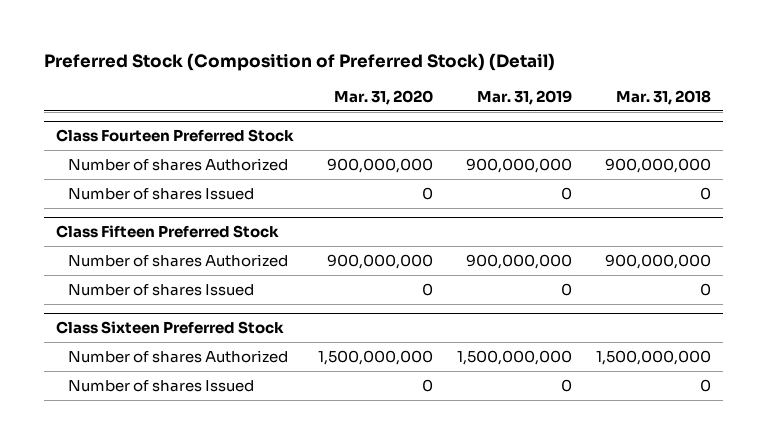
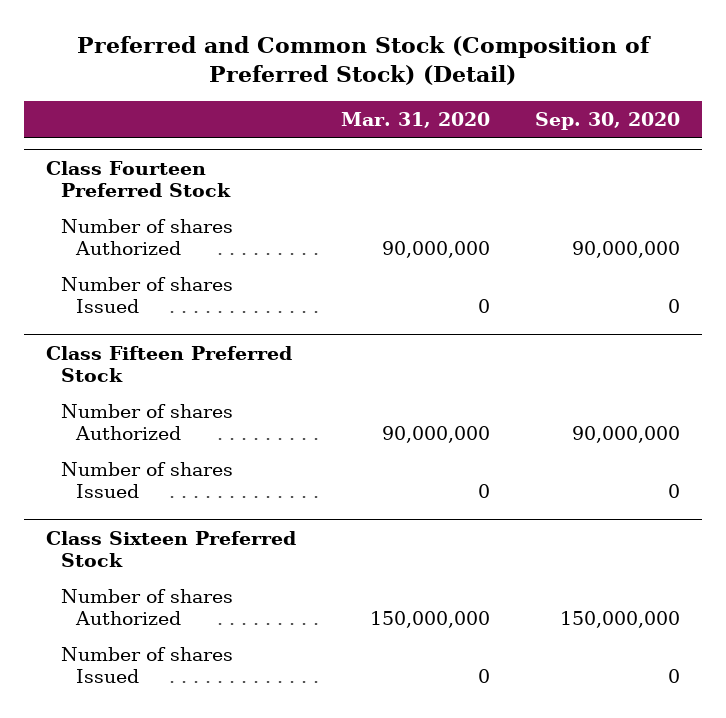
[43,52,555,71] Preferred Stock (Composition of Preferred Stock) (Detail) -> [76,36,651,86] Preferred and Common Stock (Composition of Preferred Stock) (Detail)
[476,89,572,105] Mar. 31, 2019 -> none
[615,89,711,105] Mar. 31, 2018 -> none
none -> [534,112,680,131] Sep. 30, 2020
[326,157,433,173] 900,000,000 -> [381,240,490,258] 90,000,000
[326,253,433,269] 900,000,000 -> [381,425,490,443] 90,000,000
[317,349,433,365] 1,500,000,000 -> [369,610,490,628] 150,000,000

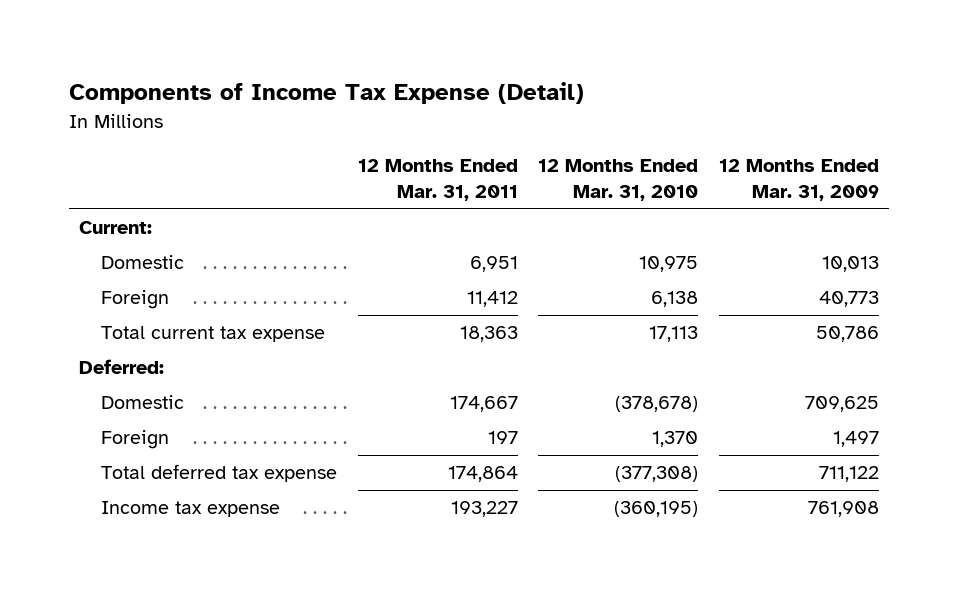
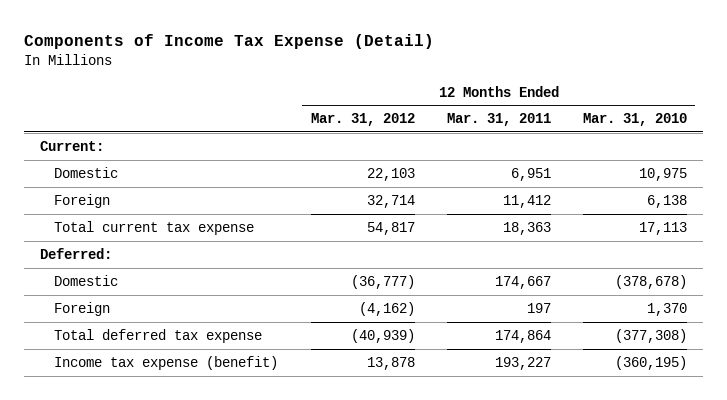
[718,159,879,202] 12 Months Ended Mar. 31, 2009 -> none
none -> [310,113,415,127] Mar. 31, 2012
[100,501,280,518] Income tax expense -> [54,355,279,370] Income tax expense (benefit)

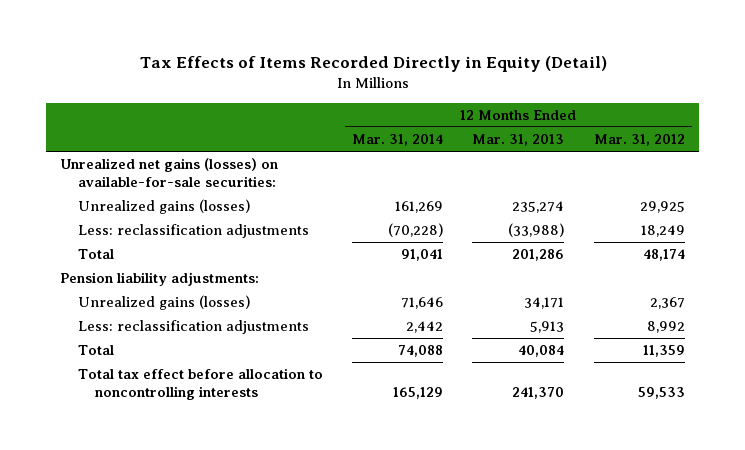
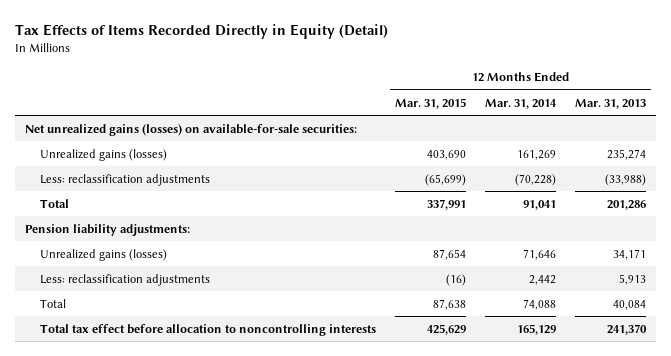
[593,134,685,147] Mar. 31, 2012 -> none
none -> [394,97,466,109] Mar. 31, 2015
[60,158,279,187] Unrealized net gains (losses) on available-for-sale securities: -> [24,123,357,136] Net unrealized gains (losses) on available-for-sale securities:

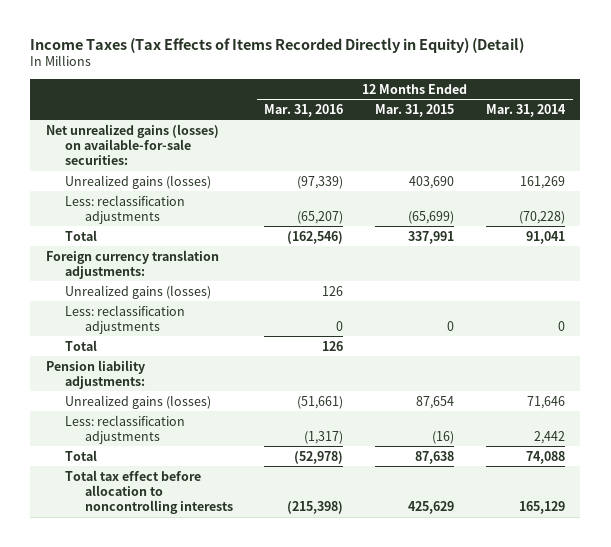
[15,23,389,39] Tax Effects of Items Recorded Directly in Equity (Detail) -> [30,37,525,53] Income Taxes (Tax Effects of Items Recorded Directly in Equity) (Detail)
[575,98,647,109] Mar. 31, 2013 -> none
none -> [264,103,344,117] Mar. 31, 2016
none -> [46,249,220,279] Foreign currency translation adjustments:
none -> [65,284,212,299] Unrealized gains (losses)
none -> [65,304,186,334] Less: reclassification adjustments
none -> [65,339,98,351] Total

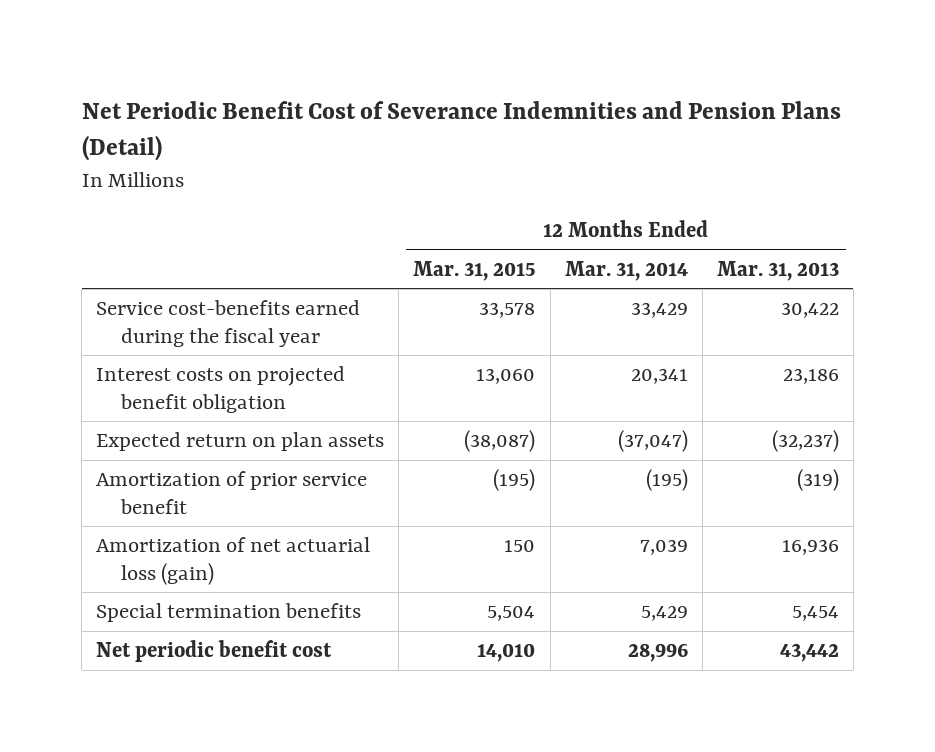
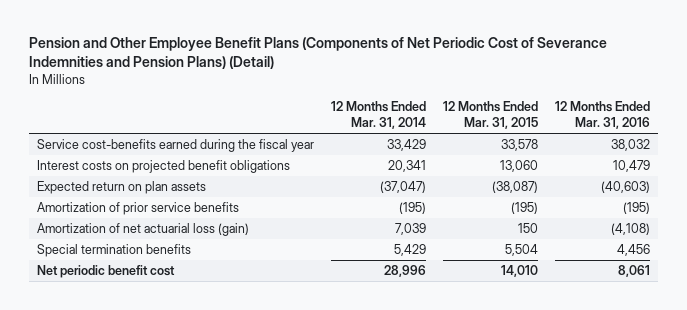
[81,100,841,162] Net Periodic Benefit Cost of Severance Indemnities and Pension Plans (Detail) -> [29,37,608,70] Pension and Other Employee Benefit Plans (Components of Net Periodic Cost of Severance Indemnities and Pension Plans) (Detail)
[716,260,839,281] Mar. 31, 2013 -> none
none -> [554,101,650,130] 12 Months Ended Mar. 31, 2016
[96,366,346,413] Interest costs on projected benefit obligation -> [37,159,291,173] Interest costs on projected benefit obligations
[96,471,368,514] Amortization of prior service benefit -> [37,201,240,215] Amortization of prior service benefits

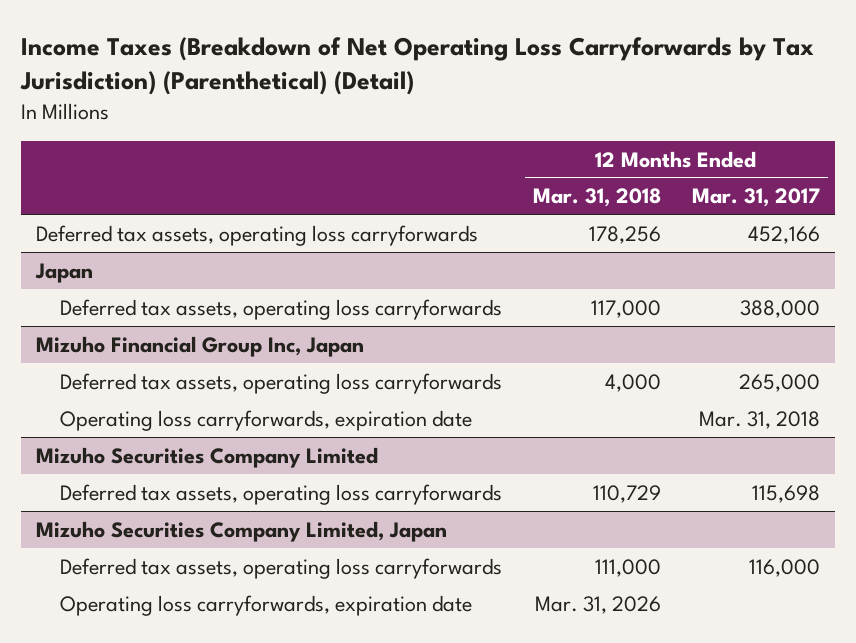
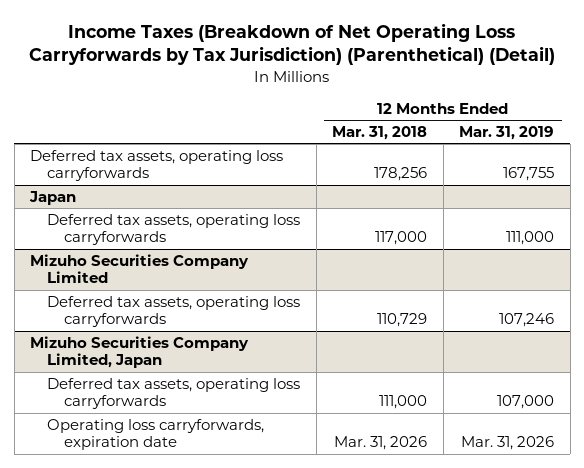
[691,188,820,208] Mar. 31, 2017 -> none
none -> [459,125,555,140] Mar. 31, 2019
[36,335,365,357] Mizuho Financial Group Inc, Japan -> none
[59,372,502,394] Deferred tax assets, operating loss carryforwards -> none
[59,409,472,431] Operating loss carryforwards, expiration date -> none

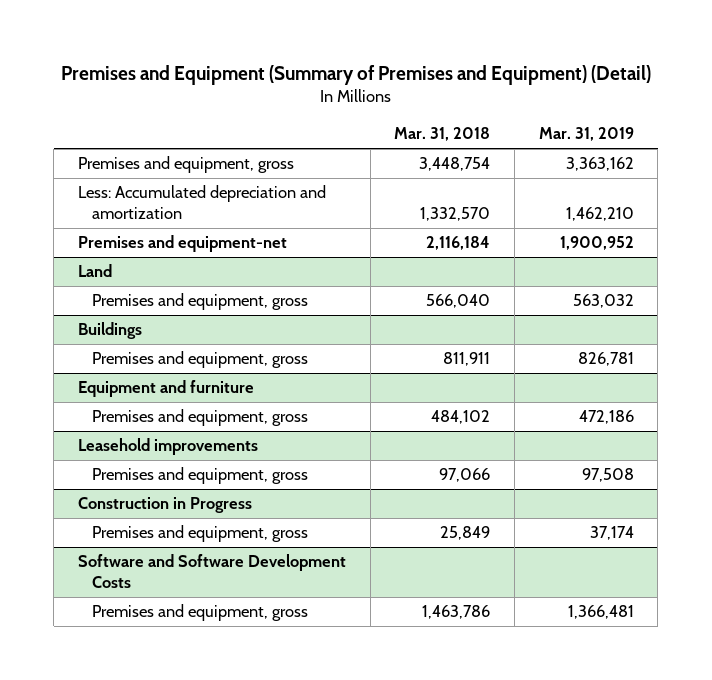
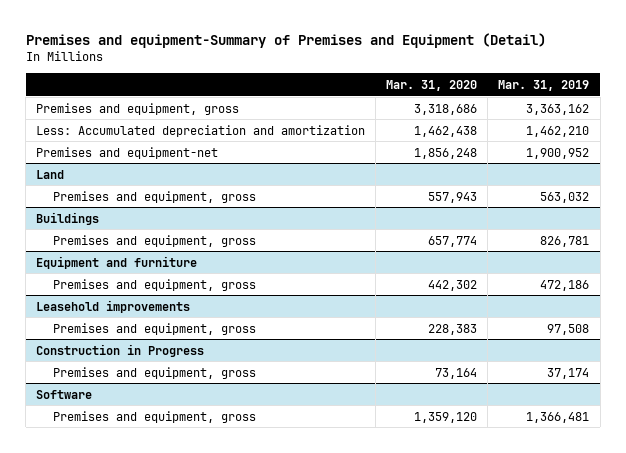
[60,64,651,85] Premises and Equipment (Summary of Premises and Equipment) (Detail) -> [25,32,546,48] Premises and equipment-Summary of Premises and Equipment (Detail)
[394,127,491,142] Mar. 31, 2018 -> none
none -> [386,79,478,91] Mar. 31, 2020
[78,554,347,589] Software and Software Development Costs -> [36,389,93,399] Software

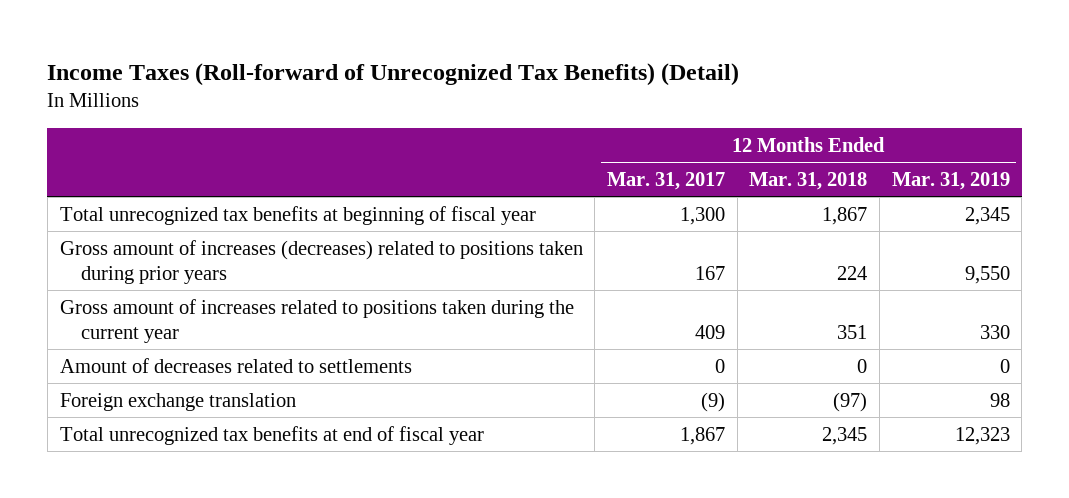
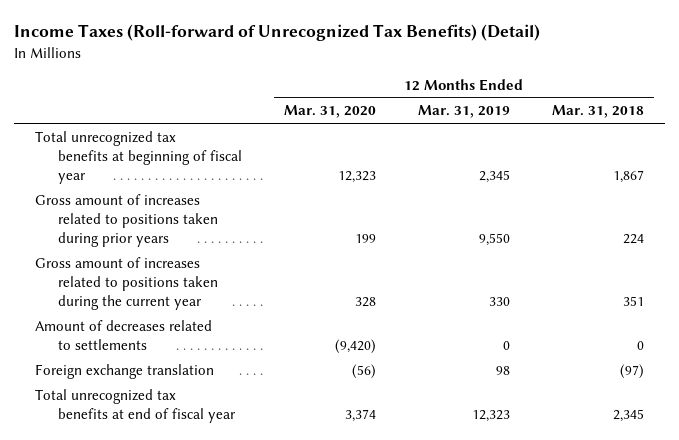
[606,171,725,190] Mar. 31, 2017 -> none
none -> [284,105,377,119] Mar. 31, 2020
[59,239,583,285] Gross amount of increases (decreases) related to positions taken during prior years -> [34,193,219,247] Gross amount of increases related to positions taken during prior years

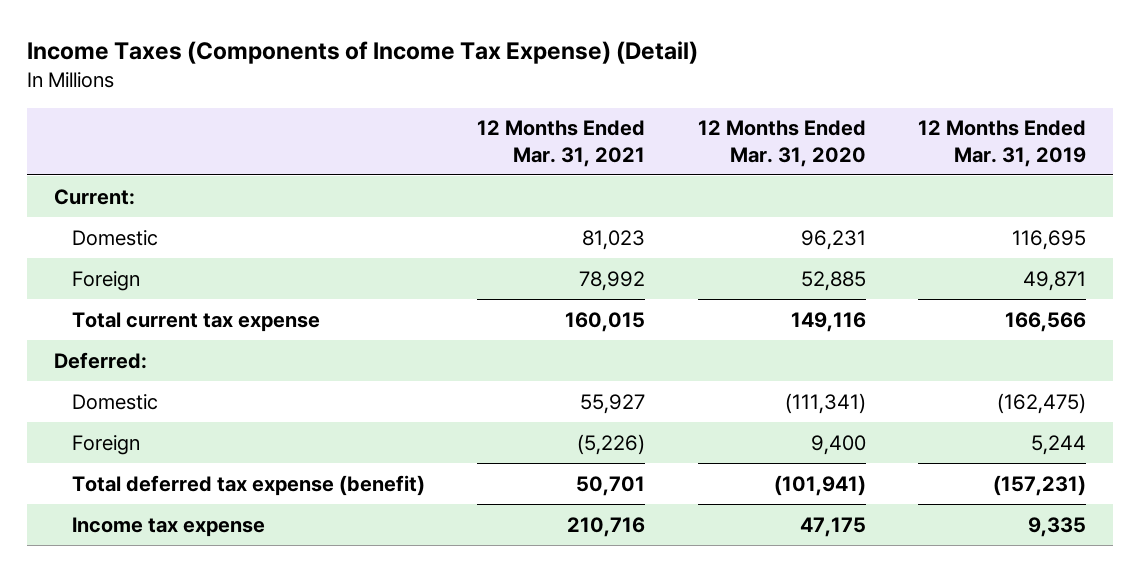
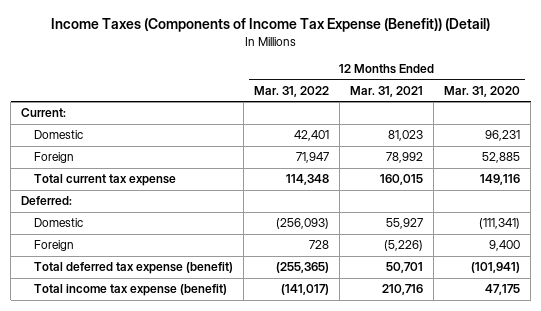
[27,41,699,65] Income Taxes (Components of Income Tax Expense) (Detail) -> [50,18,490,33] Income Taxes (Components of Income Tax Expense (Benefit)) (Detail)
[918,120,1087,167] 12 Months Ended Mar. 31, 2019 -> none
none -> [254,85,330,97] Mar. 31, 2022
[71,516,265,537] Income tax expense -> [33,284,227,297] Total income tax expense (benefit)

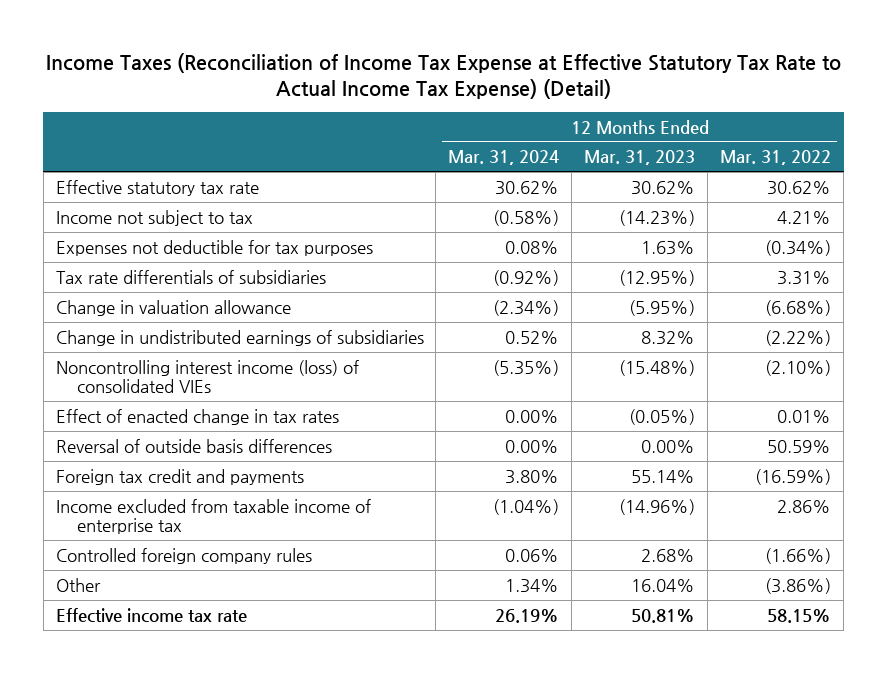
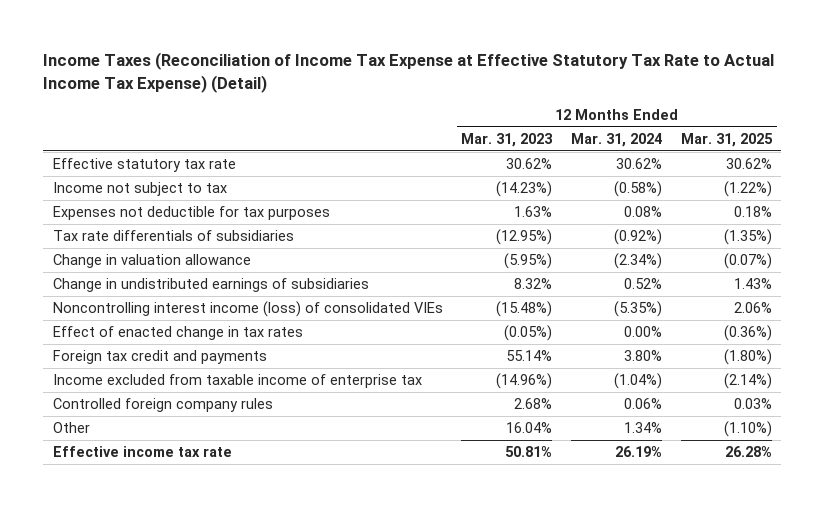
[720,150,832,166] Mar. 31, 2022 -> none
none -> [680,133,773,148] Mar. 31, 2025
[55,438,332,453] Reversal of outside basis differences -> none

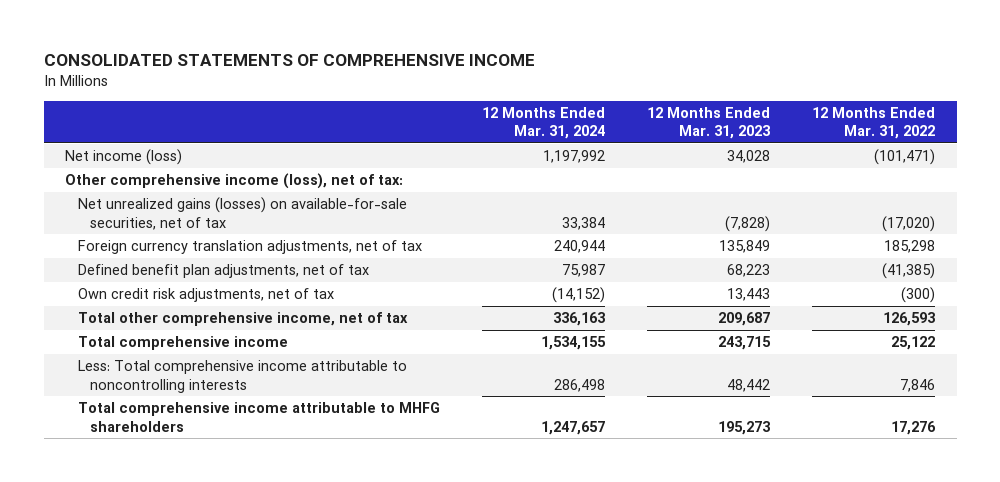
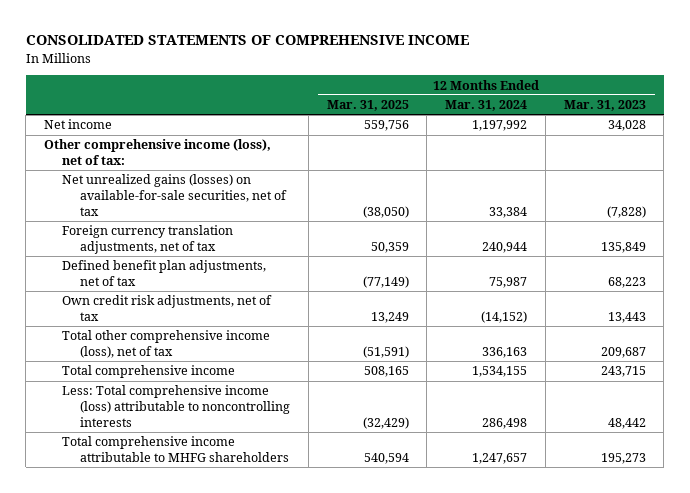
[812,106,936,140] 12 Months Ended Mar. 31, 2022 -> none
none -> [326,100,409,112] Mar. 31, 2025
[64,148,182,165] Net income (loss) -> [43,119,112,130] Net income
[77,311,408,326] Total other comprehensive income, net of tax -> [62,330,271,359] Total other comprehensive income (loss), net of tax
[77,359,407,393] Less: Total comprehensive income attributable to noncontrolling interests -> [62,385,291,427] Less: Total comprehensive income (loss) attributable to noncontrolling interests

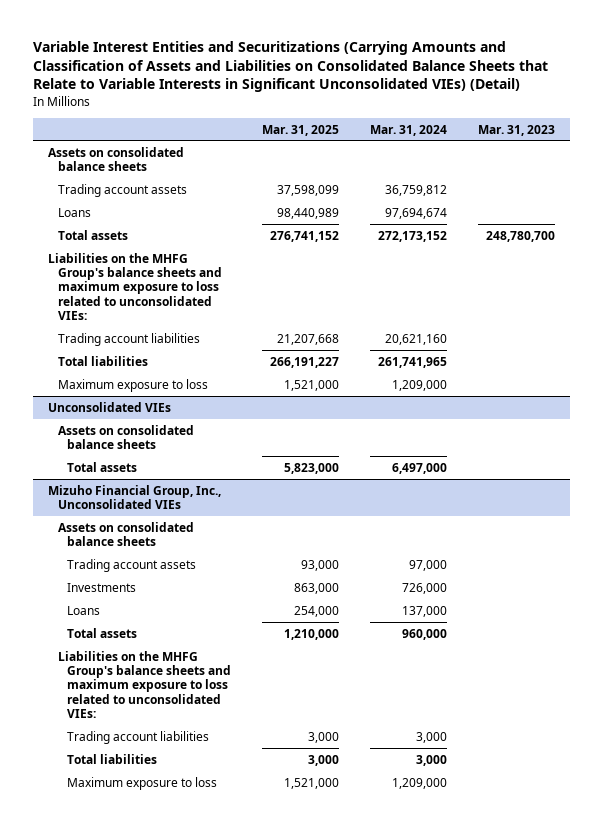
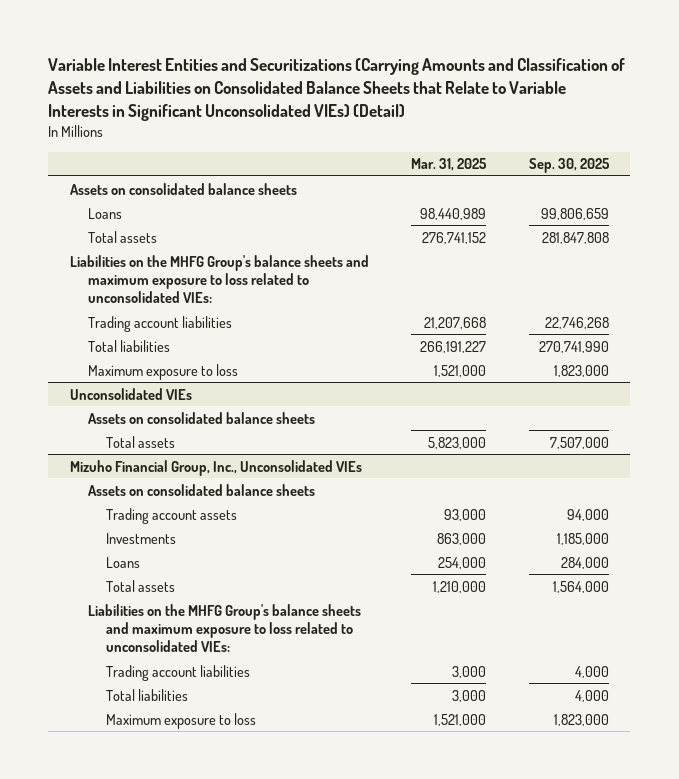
[369,124,447,136] Mar. 31, 2024 -> none
[477,124,555,136] Mar. 31, 2023 -> none
none -> [529,158,611,174] Sep. 30, 2025
[57,183,187,197] Trading account assets -> none

